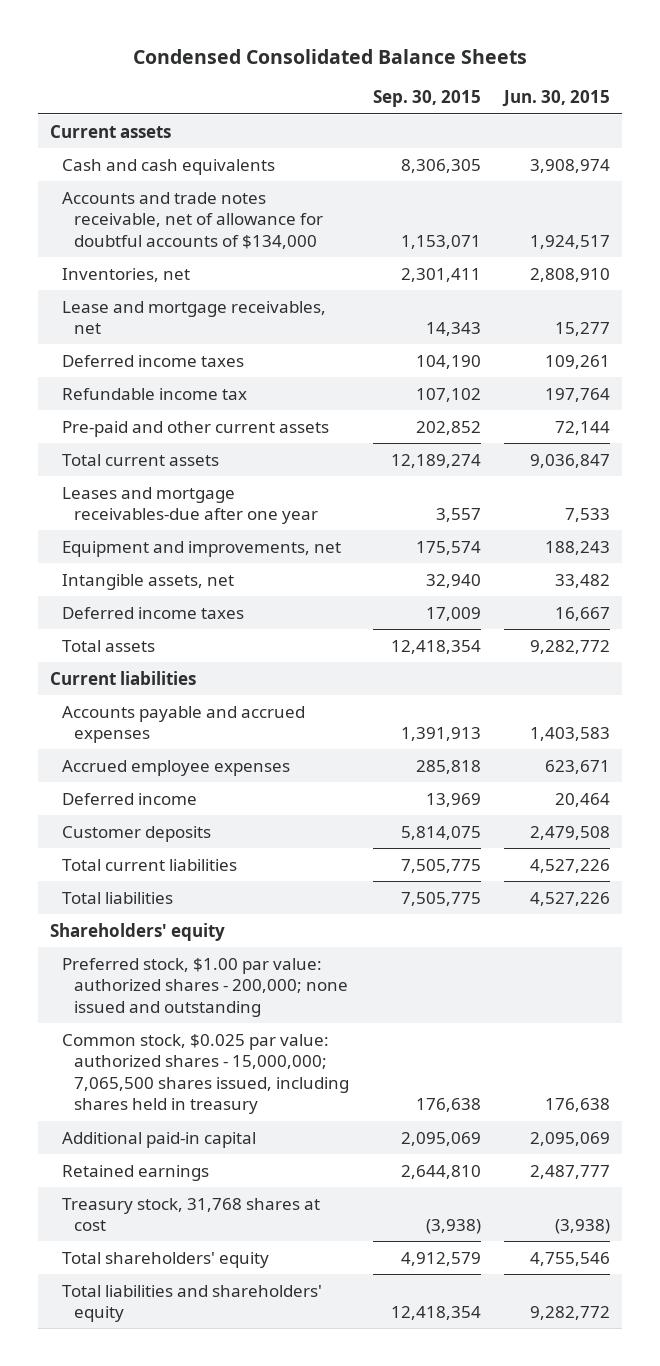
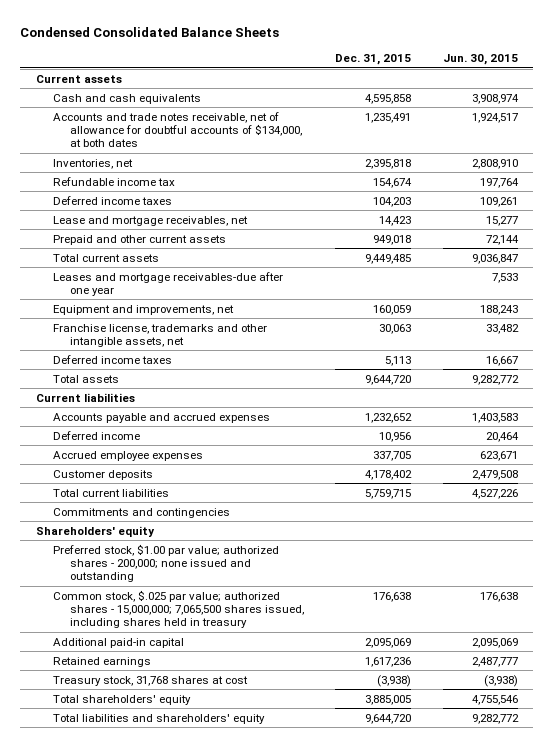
[372,90,481,108] Sep. 30, 2015 -> none
none -> [335,54,412,66] Dec. 31, 2015
[61,191,324,249] Accounts and trade notes receivable, net of allowance for doubtful accounts of $134,000 -> [52,111,302,148] Accounts and trade notes receivable, net of allowance for doubtful accounts of $134,000, at both dates
[61,354,244,367] Deferred income taxes -> [52,195,172,205] Deferred income taxes
[61,300,326,335] Lease and mortgage receivables, net -> [52,215,248,226] Lease and mortgage receivables, net
[61,420,329,437] Pre-paid and other current assets -> [52,234,226,245] Prepaid and other current assets
[61,573,234,590] Intangible assets, net -> [52,323,267,347] Franchise license, trademarks and other intangible assets, net
[61,759,290,776] Accrued employee expenses -> [52,450,203,461] Accrued employee expenses
[61,891,173,904] Total liabilities -> none
none -> [52,507,230,518] Commitments and contingencies
[61,957,349,1017] Preferred stock, $1.00 par value: authorized shares - 200,000; none issued and outstanding -> [52,543,279,583] Preferred stock, $1.00 par value; authorized shares - 200,000; none issued and outstanding
[61,1033,350,1115] Common stock, $0.025 par value: authorized shares - 15,000,000; 7,065,500 shares issued, including shares held in treasury -> [52,589,304,629] Common stock, $.025 par value; authorized shares - 15,000,000; 7,065,500 shares issued, including shares held in treasury

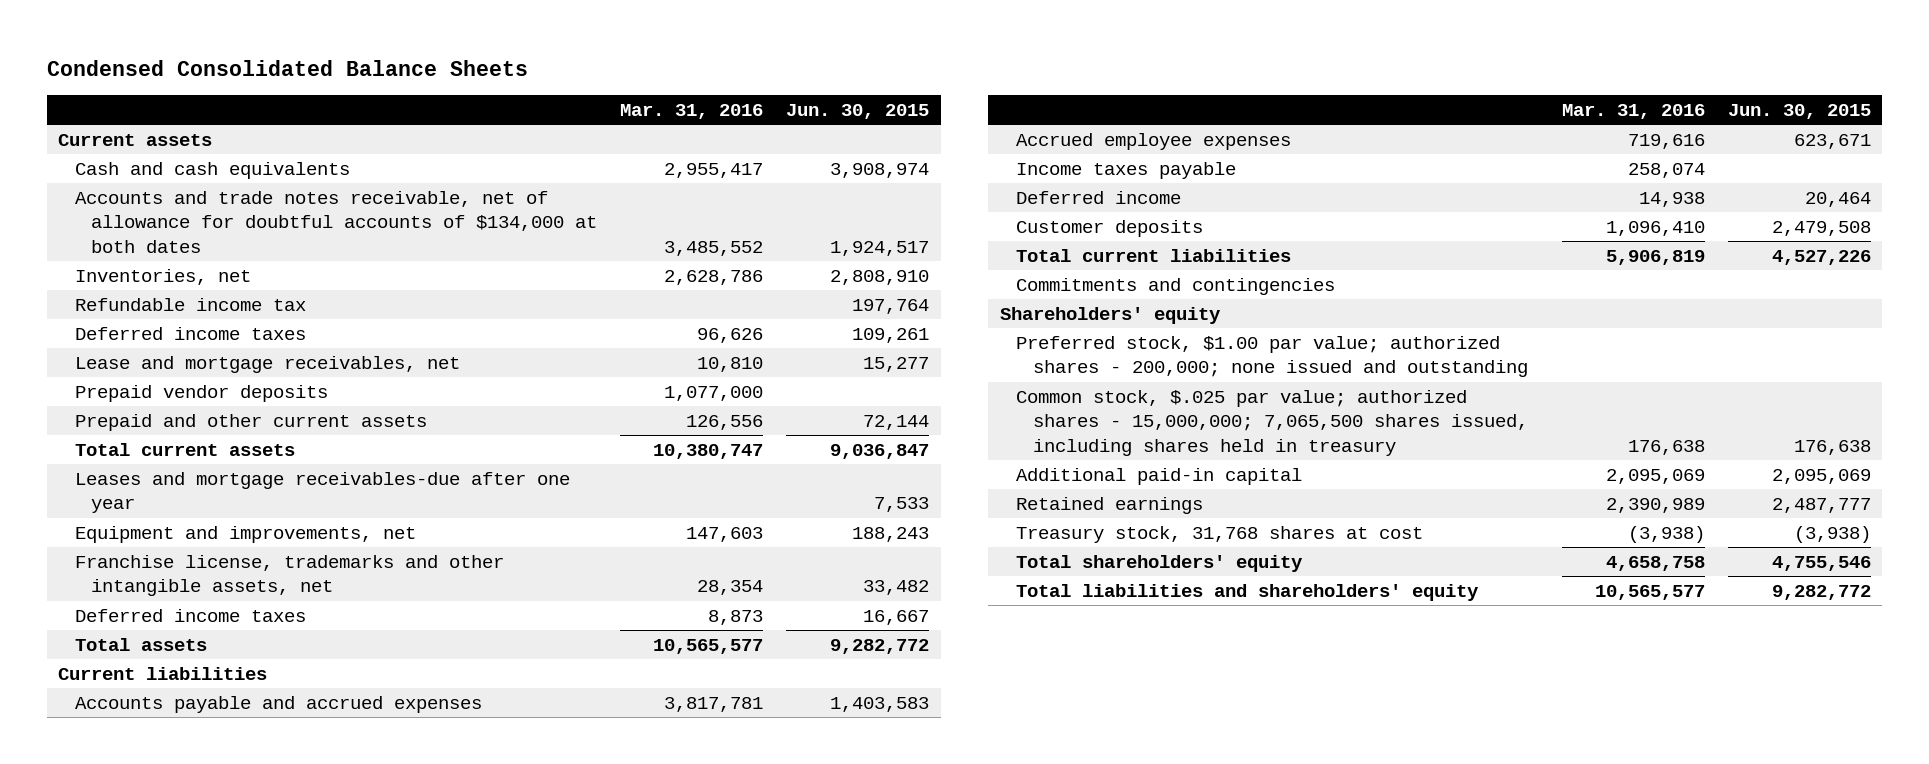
[335,54,412,66] Dec. 31, 2015 -> none
none -> [620,103,764,119] Mar. 31, 2016
[52,111,302,148] Accounts and trade notes receivable, net of allowance for doubtful accounts of $134,000, at both dates -> [74,190,598,253] Accounts and trade notes receivable, net of allowance for doubtful accounts of $134,000 at both dates
none -> [74,384,328,402] Prepaid vendor deposits
none -> [1016,161,1237,179] Income taxes payable
[52,430,140,440] Deferred income -> [1016,190,1182,204] Deferred income

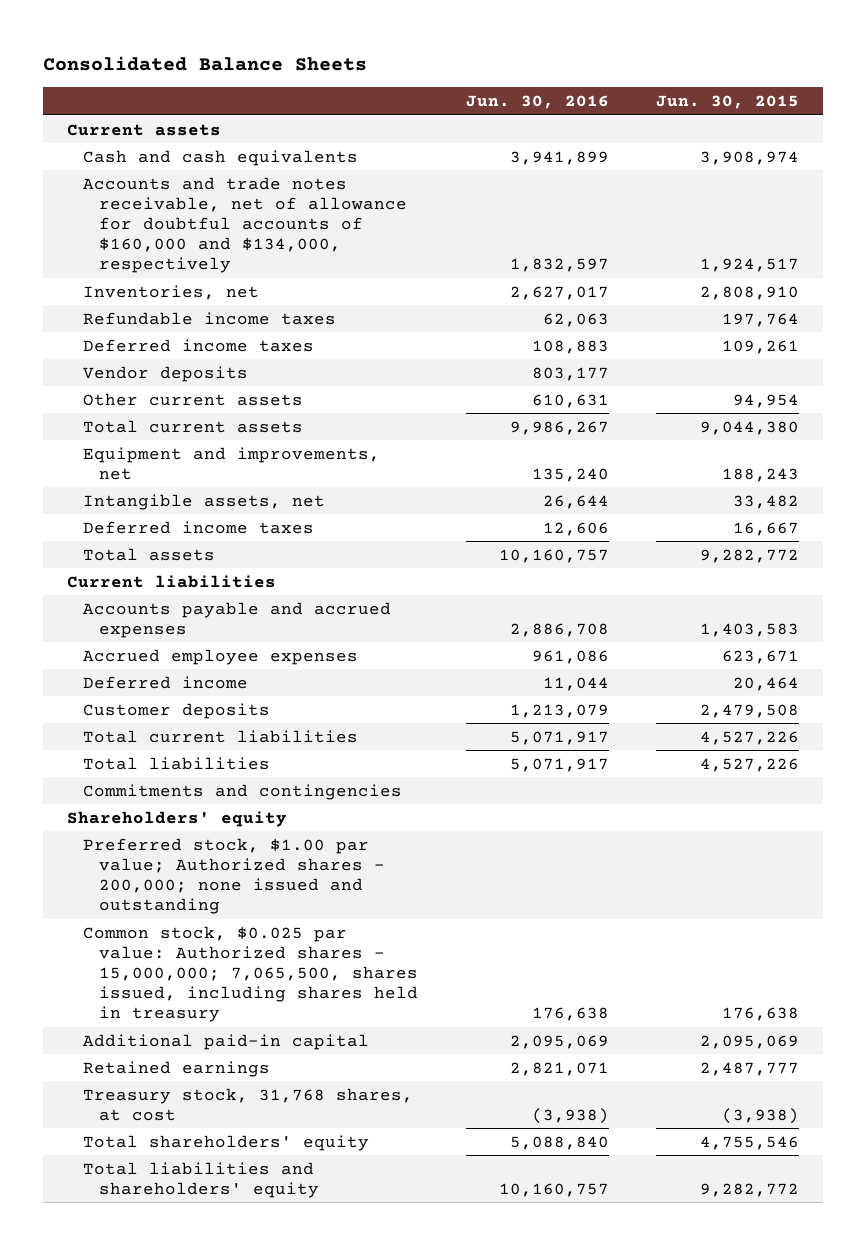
[46,60,528,77] Condensed Consolidated Balance Sheets -> [43,56,368,72] Consolidated Balance Sheets
[620,103,764,119] Mar. 31, 2016 -> none
none -> [465,95,609,110] Jun. 30, 2016
[74,190,598,253] Accounts and trade notes receivable, net of allowance for doubtful accounts of $134,000 at both dates -> [82,176,407,274] Accounts and trade notes receivable, net of allowance for doubtful accounts of $160,000 and $134,000, respectively
[74,297,306,311] Refundable income tax -> [82,311,336,325] Refundable income taxes
[74,355,460,373] Lease and mortgage receivables, net -> none
[74,471,570,514] Leases and mortgage receivables-due after one year -> none
[74,384,328,402] Prepaid vendor deposits -> [82,365,248,382] Vendor deposits
[74,413,427,431] Prepaid and other current assets -> [82,392,303,406] Other current assets
[863,414,930,430] 72,144 -> [733,393,800,408] 94,954
[830,443,930,459] 9,036,847 -> [700,420,800,435] 9,044,380
[74,554,504,597] Franchise license, trademarks and other intangible assets, net -> [82,493,325,510] Intangible assets, net
[1016,161,1237,179] Income taxes payable -> none
none -> [82,756,270,770] Total liabilities
[1016,335,1528,378] Preferred stock, $1.00 par value; authorized shares - 200,000; none issued and outstanding -> [82,837,385,914] Preferred stock, $1.00 par value; Authorized shares - 200,000; none issued and outstanding
[1016,389,1528,456] Common stock, $.025 par value; authorized shares - 15,000,000; 7,065,500 shares issued, including shares held in treasury -> [82,925,418,1023] Common stock, $0.025 par value: Authorized shares - 15,000,000; 7,065,500, shares issued, including shares held in treasury
[1016,525,1424,543] Treasury stock, 31,768 shares at cost -> [82,1087,413,1121] Treasury stock, 31,768 shares, at cost

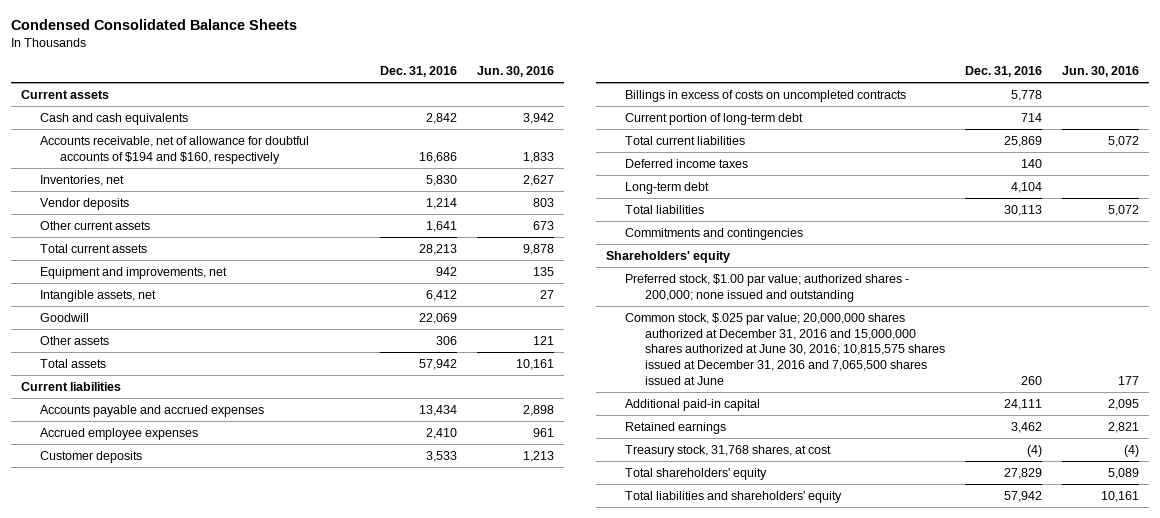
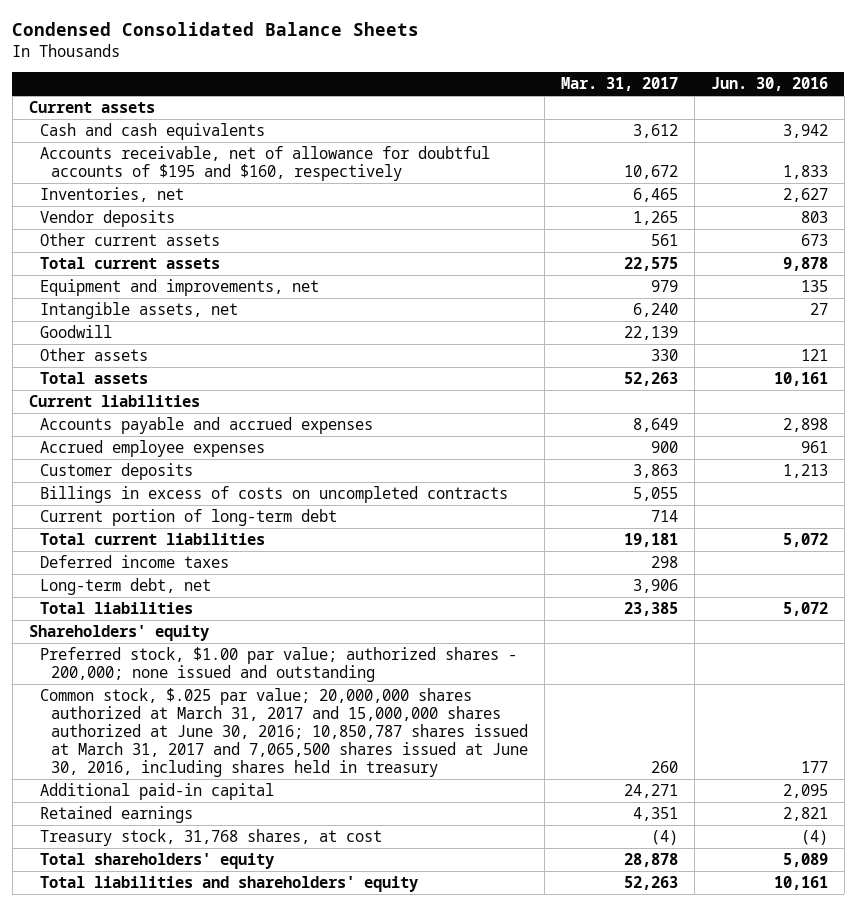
[380,66,458,78] Dec. 31, 2016 -> none
none -> [560,76,678,91] Mar. 31, 2017
[40,135,310,164] Accounts receivable, net of allowance for doubtful accounts of $194 and $160, respectively -> [39,146,490,182] Accounts receivable, net of allowance for doubtful accounts of $195 and $160, respectively
[625,181,710,194] Long-term debt -> [39,578,211,596] Long-term debt, net
[625,227,804,240] Commitments and contingencies -> none
[625,312,945,386] Common stock, $.025 par value; 20,000,000 shares authorized at December 31, 2016 and 15,000,000 shares authorized at June 30, 2016; 10,815,575 shares issued at December 31, 2016 and 7,065,500 shares issued at June -> [39,688,528,778] Common stock, $.025 par value; 20,000,000 shares authorized at March 31, 2017 and 15,000,000 shares authorized at June 30, 2016; 10,850,787 shares issued at March 31, 2017 and 7,065,500 shares issued at June 30, 2016, including shares held in treasury

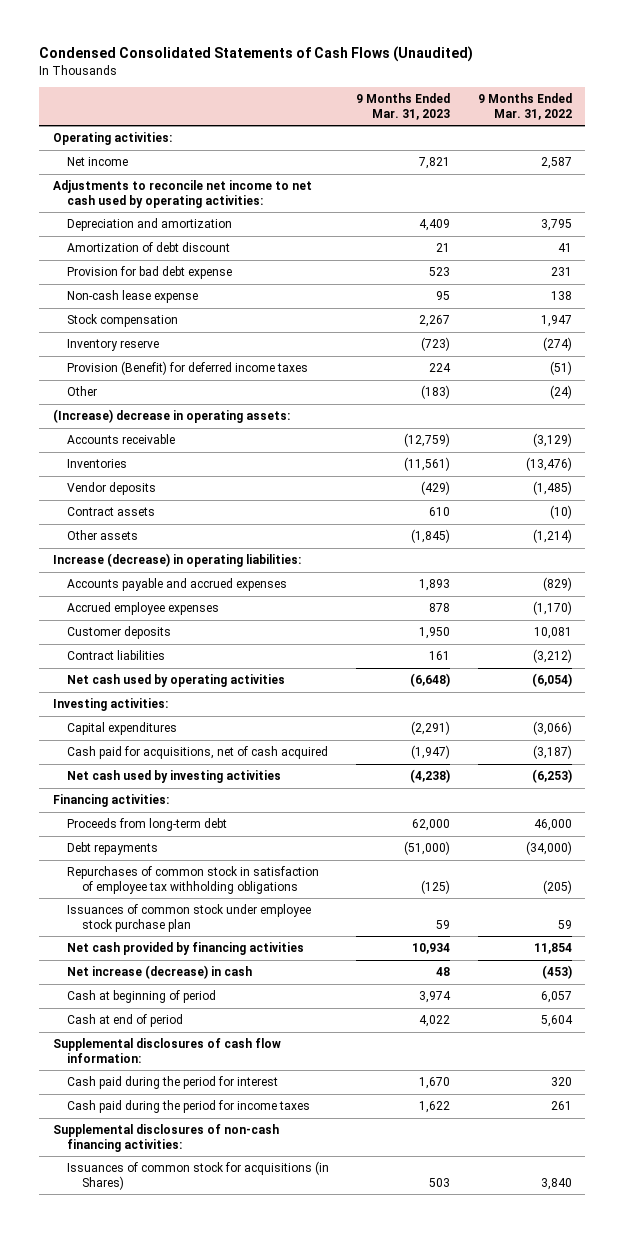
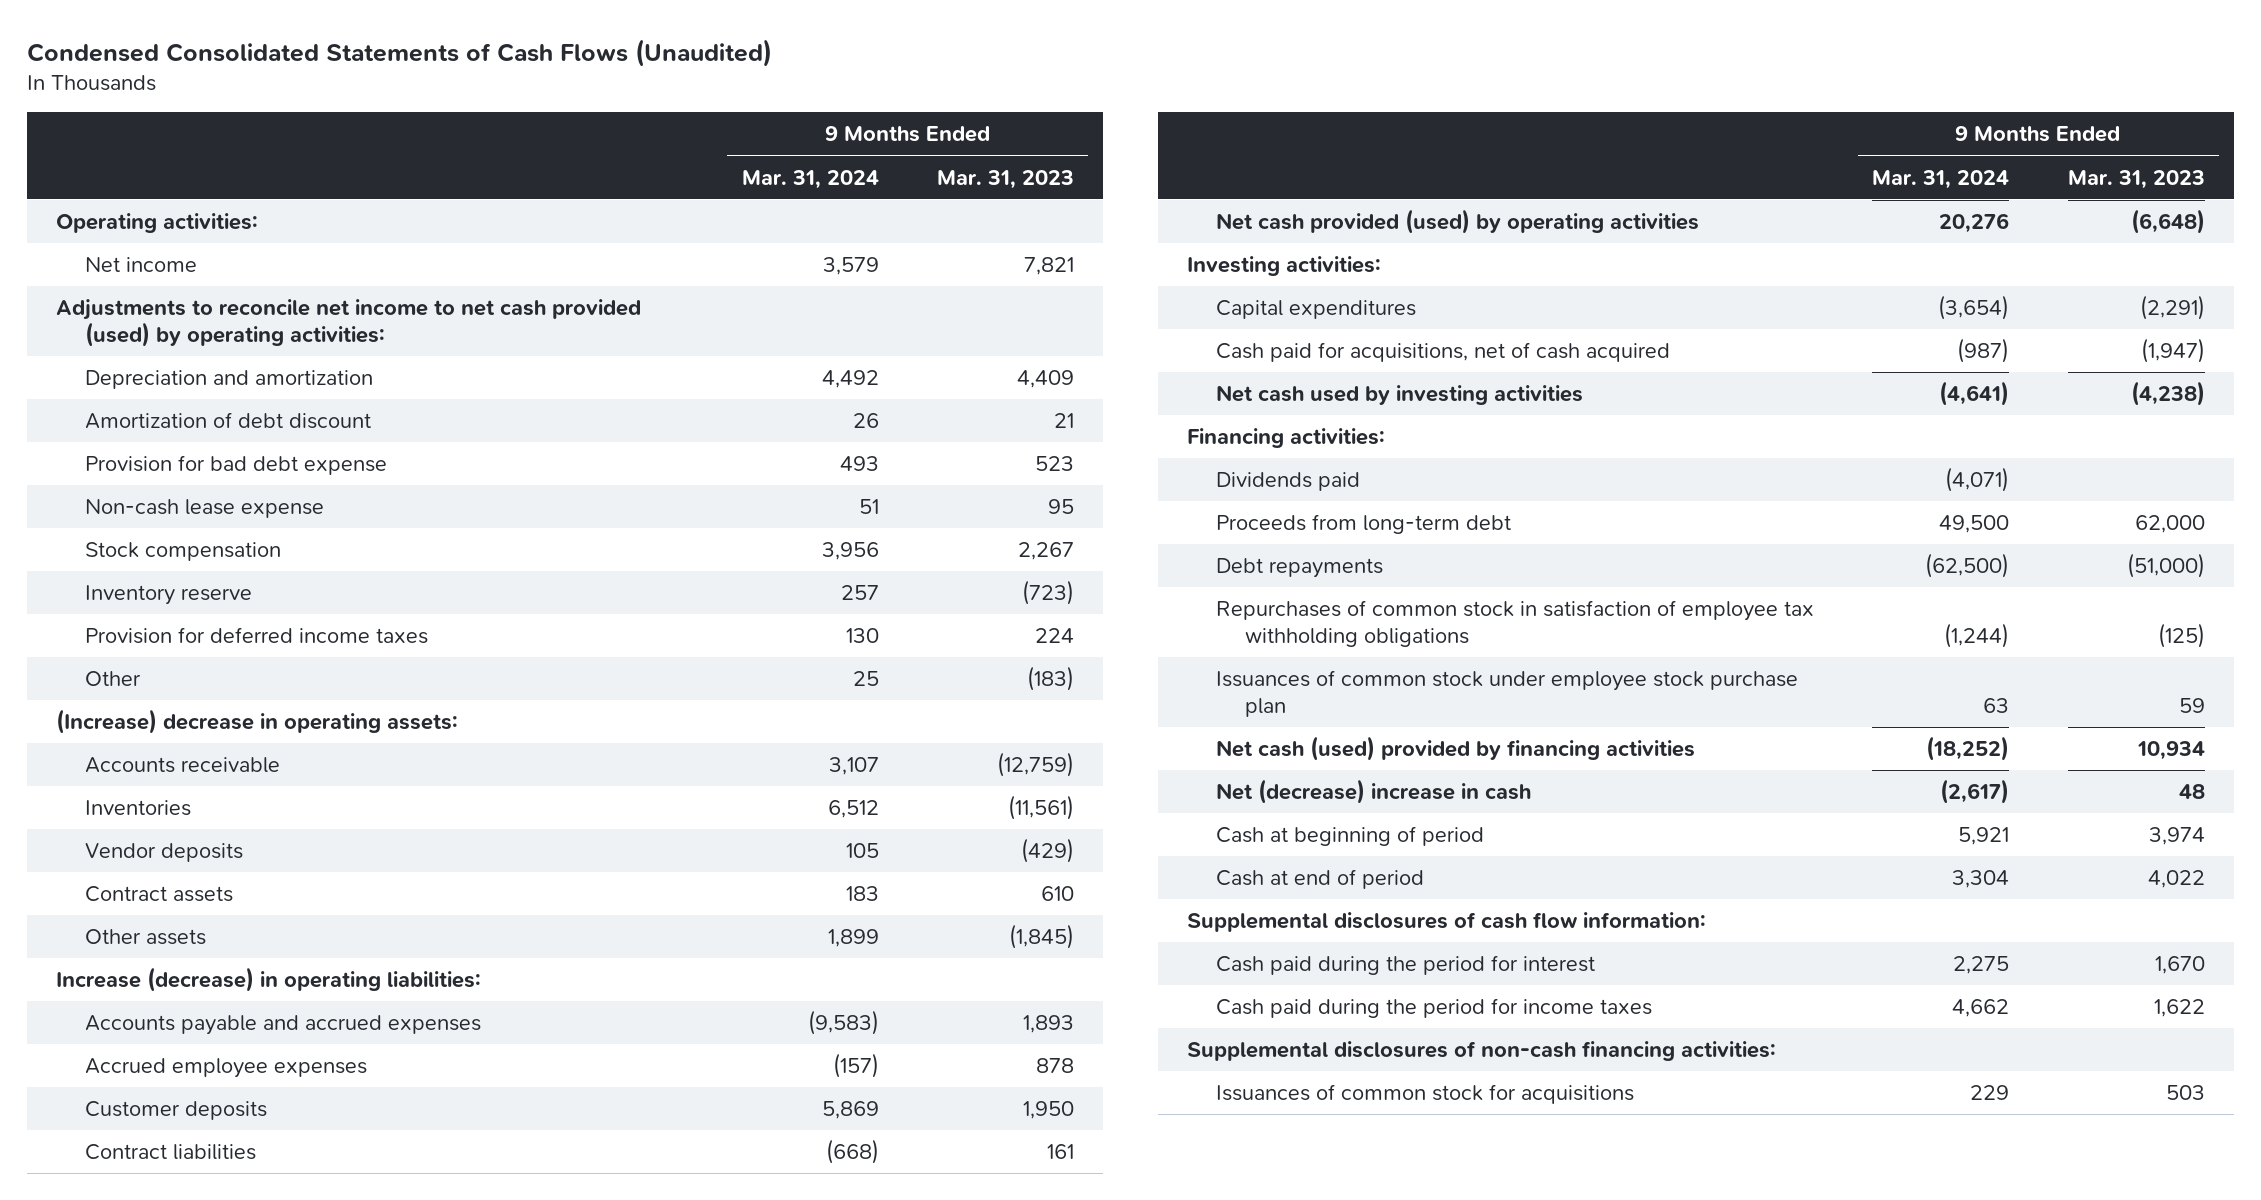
[477,93,572,120] 9 Months Ended Mar. 31, 2022 -> none
none -> [741,169,879,189] Mar. 31, 2024
[53,180,313,208] Adjustments to reconcile net income to net cash used by operating activities: -> [55,299,641,348] Adjustments to reconcile net income to net cash provided (used) by operating activities:
[67,361,309,376] Provision (Benefit) for deferred income taxes -> [85,627,429,645] Provision for deferred income taxes
[67,674,286,688] Net cash used by operating activities -> [1216,209,1700,235] Net cash provided (used) by operating activities
none -> [1216,472,1361,492] Dividends paid
[67,942,305,956] Net cash provided by financing activities -> [1216,736,1696,762] Net cash (used) provided by financing activities
[67,965,253,980] Net increase (decrease) in cash -> [1216,779,1532,805] Net (decrease) increase in cash
[67,1161,330,1190] Issuances of common stock for acquisitions (in Shares) -> [1216,1084,1635,1105] Issuances of common stock for acquisitions

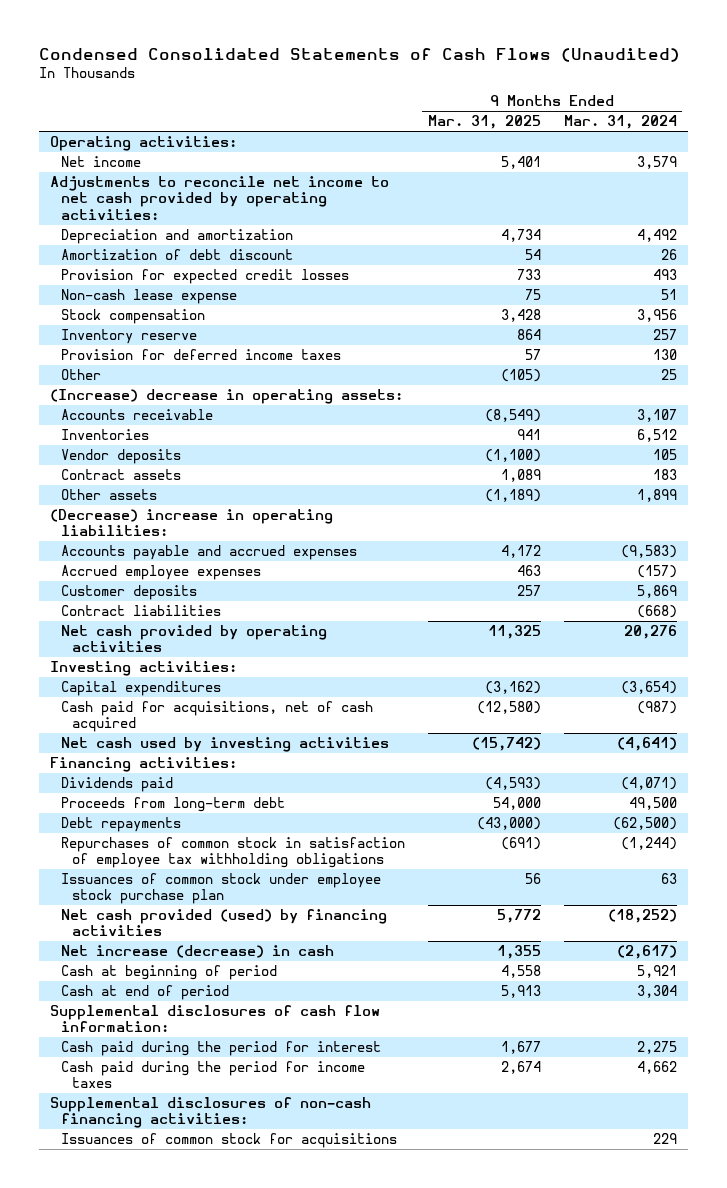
[936,169,1074,189] Mar. 31, 2023 -> none
none -> [427,115,541,130] Mar. 31, 2025
[55,299,641,348] Adjustments to reconcile net income to net cash provided (used) by operating activities: -> [50,176,390,220] Adjustments to reconcile net income to net cash provided by operating activities:
[85,455,388,476] Provision for bad debt expense -> [60,269,349,285] Provision for expected credit losses
[55,967,481,993] Increase (decrease) in operating liabilities: -> [50,509,334,537] (Decrease) increase in operating liabilities:
[1216,209,1700,235] Net cash provided (used) by operating activities -> [60,625,327,653] Net cash provided by operating activities
[1216,736,1696,762] Net cash (used) provided by financing activities -> [60,909,387,937] Net cash provided (used) by financing activities
[1216,779,1532,805] Net (decrease) increase in cash -> [60,945,334,959] Net increase (decrease) in cash

